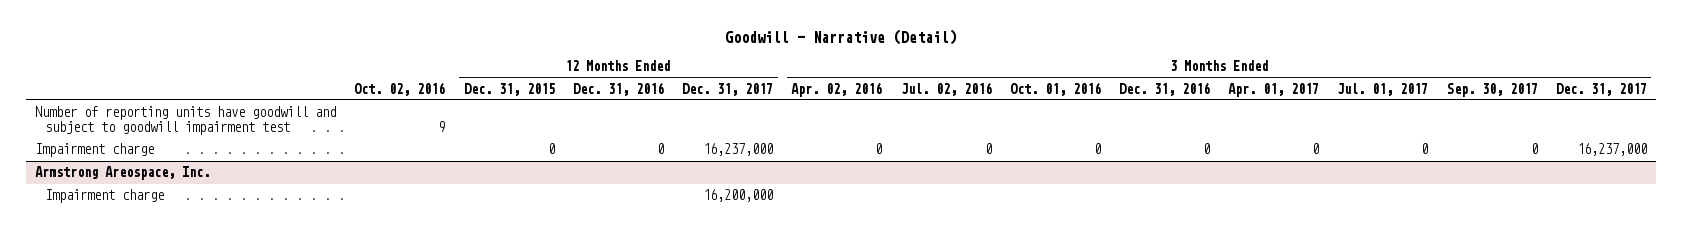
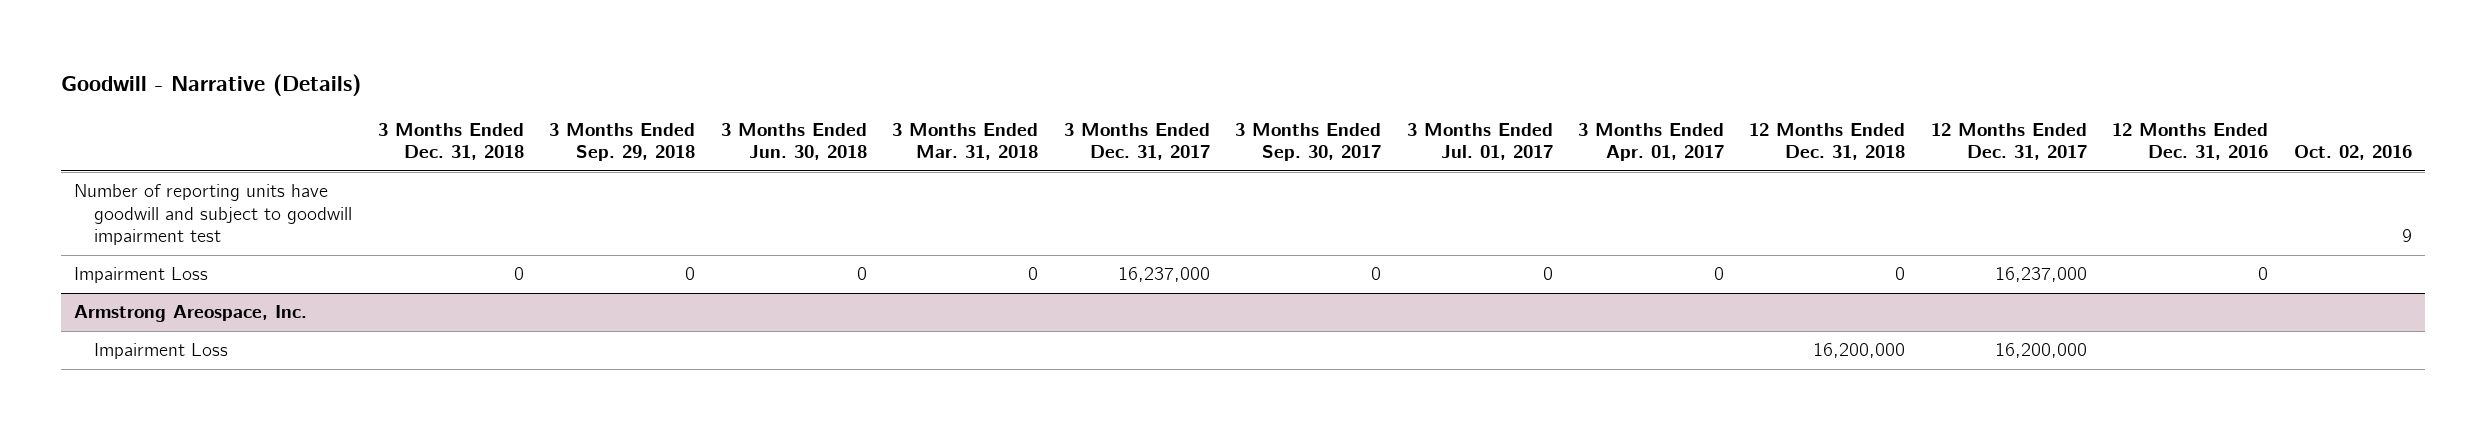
[725,29,958,46] Goodwill - Narrative (Detail) -> [61,74,362,97] Goodwill - Narrative (Details)
[463,82,555,96] Dec. 31, 2015 -> none
[791,81,883,97] Apr. 02, 2016 -> none
[900,81,992,96] Jul. 02, 2016 -> none
[1009,81,1101,96] Oct. 01, 2016 -> none
[1118,81,1210,96] Dec. 31, 2016 -> none
none -> [377,122,524,161] 3 Months Ended Dec. 31, 2018
none -> [549,122,696,162] 3 Months Ended Sep. 29, 2018
none -> [720,122,867,161] 3 Months Ended Jun. 30, 2018
none -> [892,122,1039,161] 3 Months Ended Mar. 31, 2018
none -> [1749,122,1906,161] 12 Months Ended Dec. 31, 2018
[35,143,155,158] Impairment charge -> [74,267,209,284] Impairment Loss
[45,189,165,204] Impairment charge -> [94,343,229,360] Impairment Loss

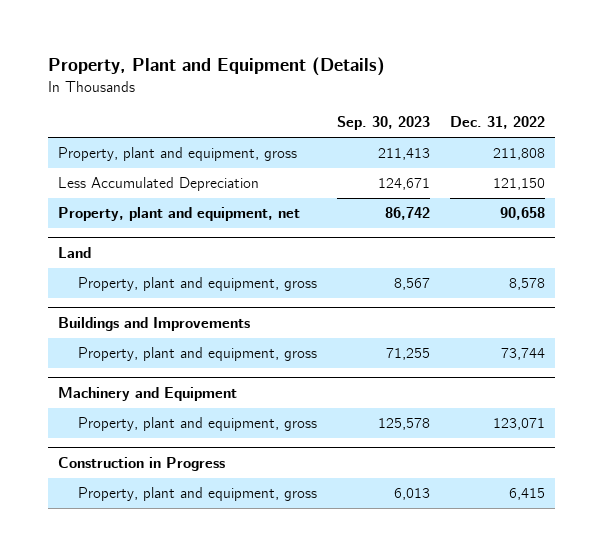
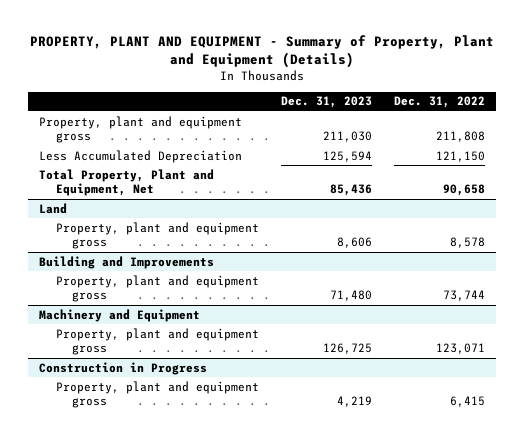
[47,57,385,77] Property, Plant and Equipment (Details) -> [29,34,494,69] PROPERTY, PLANT AND EQUIPMENT - Summary of Property, Plant and Equipment (Details)
[336,116,430,131] Sep. 30, 2023 -> none
none -> [280,96,372,109] Dec. 31, 2023
[57,147,297,162] Property, plant and equipment, gross -> [38,115,242,144] Property, plant and equipment gross
[57,207,300,222] Property, plant and equipment, net -> [38,168,214,197] Total Property, Plant and Equipment, Net
[78,277,318,292] Property, plant and equipment, gross -> [55,221,259,250] Property, plant and equipment gross
[57,317,250,332] Buildings and Improvements -> [38,255,214,269] Building and Improvements
[78,347,318,362] Property, plant and equipment, gross -> [55,274,259,303] Property, plant and equipment gross
[78,417,318,432] Property, plant and equipment, gross -> [55,327,259,356] Property, plant and equipment gross
[78,487,318,502] Property, plant and equipment, gross -> [55,380,259,409] Property, plant and equipment gross

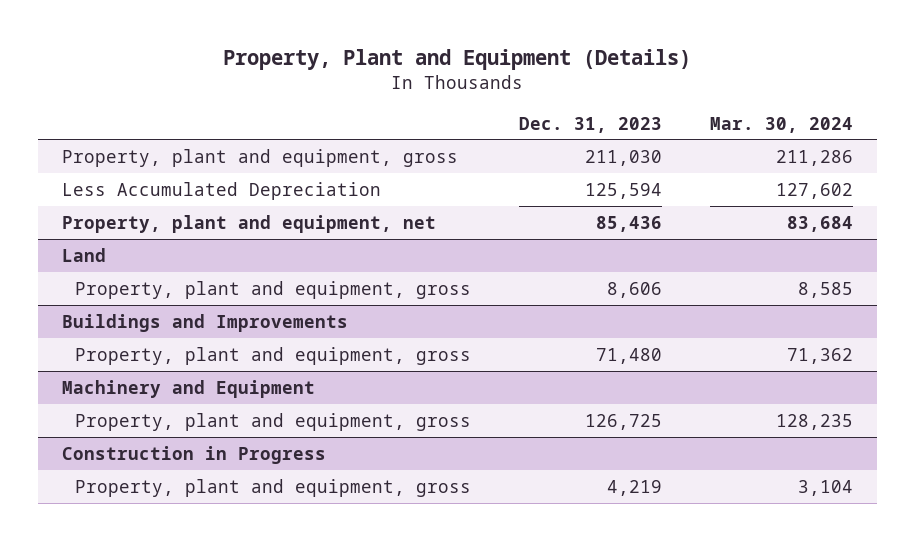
[29,34,494,69] PROPERTY, PLANT AND EQUIPMENT - Summary of Property, Plant and Equipment (Details) -> [223,49,692,71] Property, Plant and Equipment (Details)
[393,96,485,109] Dec. 31, 2022 -> none
none -> [710,116,854,133] Mar. 30, 2024
[38,115,242,144] Property, plant and equipment gross -> [61,148,458,167] Property, plant and equipment, gross
[38,168,214,197] Total Property, Plant and Equipment, Net -> [61,214,436,233] Property, plant and equipment, net
[55,221,259,250] Property, plant and equipment gross -> [75,280,472,299] Property, plant and equipment, gross
[38,255,214,269] Building and Improvements -> [61,313,348,332] Buildings and Improvements
[55,274,259,303] Property, plant and equipment gross -> [75,346,472,365] Property, plant and equipment, gross
[55,327,259,356] Property, plant and equipment gross -> [75,412,472,431] Property, plant and equipment, gross
[55,380,259,409] Property, plant and equipment gross -> [75,478,472,497] Property, plant and equipment, gross

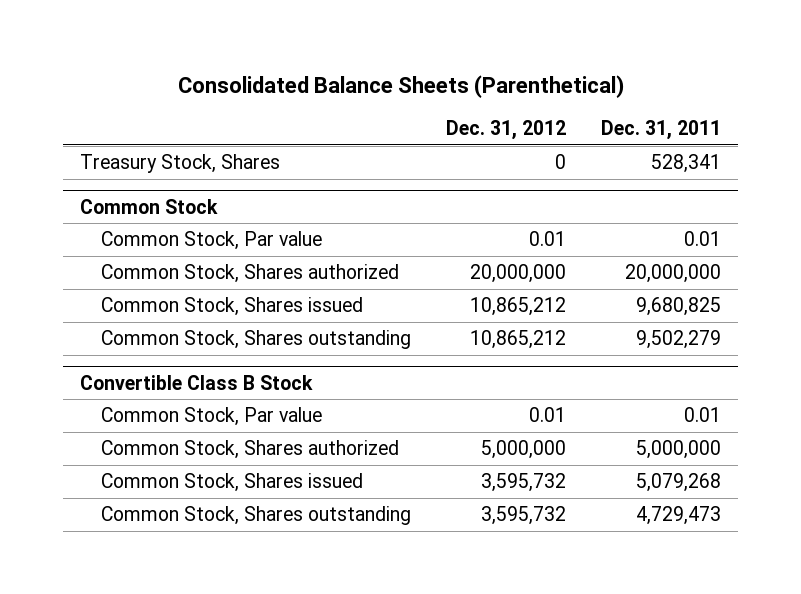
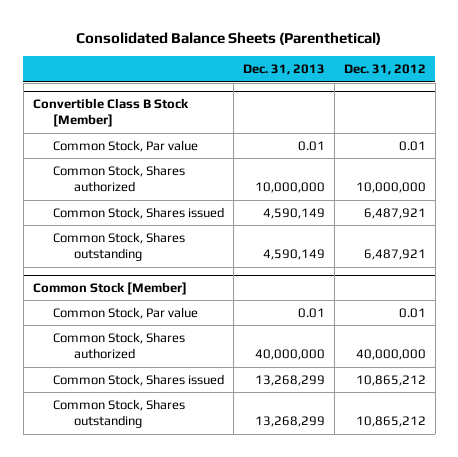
[600,120,721,141] Dec. 31, 2011 -> none
none -> [243,64,326,76] Dec. 31, 2013
[80,154,281,174] Treasury Stock, Shares -> none
[80,198,219,214] Common Stock -> none
none -> [32,97,189,128] Convertible Class B Stock [Member]
[469,264,566,284] 20,000,000 -> [355,182,426,194] 10,000,000
none -> [53,206,225,219] Common Stock, Shares issued
none -> [53,231,186,262] Common Stock, Shares outstanding
none -> [32,281,187,295] Common Stock [Member]
none -> [53,306,199,319] Common Stock, Par value
none -> [53,331,186,360] Common Stock, Shares authorized
[80,374,314,390] Convertible Class B Stock -> none
[100,407,322,427] Common Stock, Par value -> none
[100,440,399,460] Common Stock, Shares authorized -> none
[100,473,363,493] Common Stock, Shares issued -> none
[100,506,411,526] Common Stock, Shares outstanding -> none

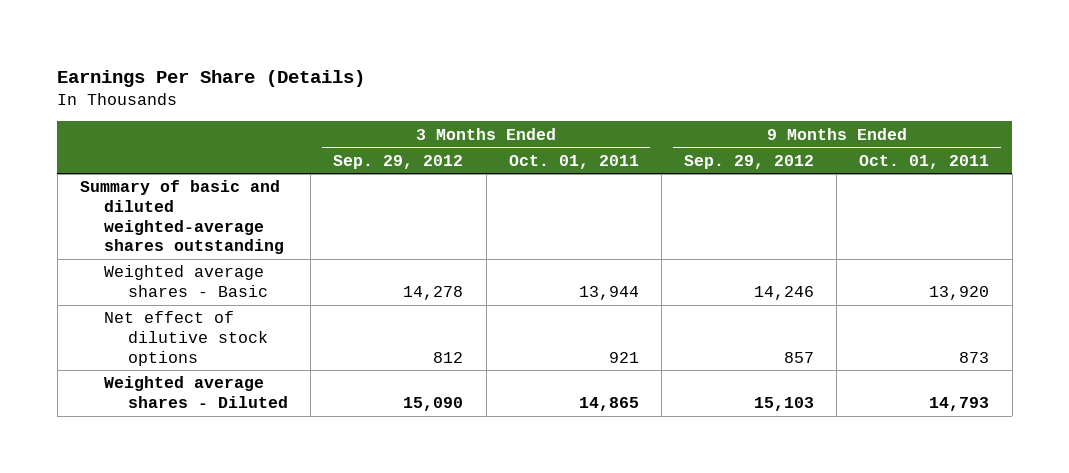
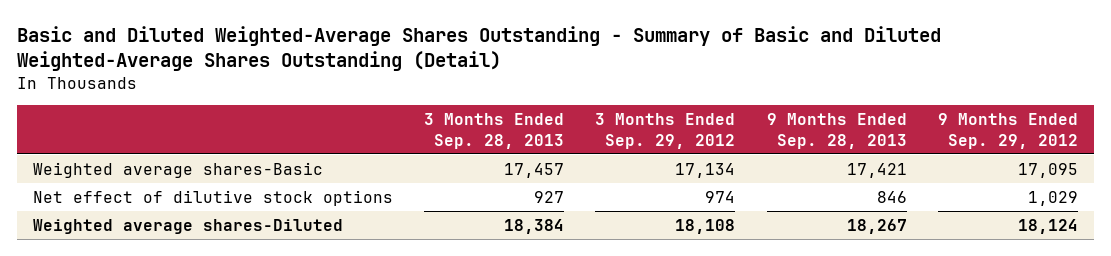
[57,69,366,87] Earnings Per Share (Details) -> [17,26,942,72] Basic and Diluted Weighted-Average Shares Outstanding - Summary of Basic and Diluted Weighted-Average Shares Outstanding (Detail)
[508,154,639,169] Oct. 01, 2011 -> none
[859,154,990,169] Oct. 01, 2011 -> none
none -> [424,113,565,149] 3 Months Ended Sep. 28, 2013
none -> [766,113,907,149] 9 Months Ended Sep. 28, 2013
[79,180,284,255] Summary of basic and diluted weighted-average shares outstanding -> none
[103,265,269,298] Weighted average shares - Basic -> [32,161,323,178] Weighted average shares-Basic
[403,286,464,301] 14,278 -> [675,162,736,178] 17,134
[754,286,815,301] 14,246 -> [1017,162,1078,178] 17,095
[433,351,464,363] 812 -> [705,190,736,203] 974
[784,351,815,363] 857 -> [1027,190,1078,206] 1,029
[103,376,289,409] Weighted average shares - Diluted -> [32,218,343,234] Weighted average shares-Diluted
[403,397,464,412] 15,090 -> [675,218,736,234] 18,108
[754,397,815,412] 15,103 -> [1017,218,1078,234] 18,124

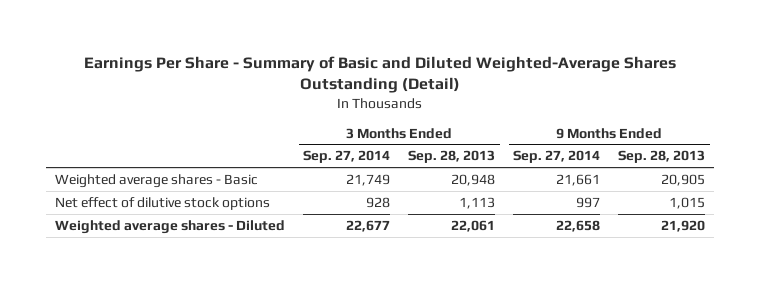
[17,26,942,72] Basic and Diluted Weighted-Average Shares Outstanding - Summary of Basic and Diluted Weighted-Average Shares Outstanding (Detail) -> [84,55,677,94] Earnings Per Share - Summary of Basic and Diluted Weighted-Average Shares Outstanding (Detail)
[595,113,736,149] 3 Months Ended Sep. 29, 2012 -> none
[937,113,1078,149] 9 Months Ended Sep. 29, 2012 -> none
none -> [303,150,391,164] Sep. 27, 2014
none -> [513,150,601,164] Sep. 27, 2014
[32,161,323,178] Weighted average shares-Basic -> [55,173,259,188] Weighted average shares - Basic
[504,162,565,178] 17,457 -> [451,173,496,186] 20,948
[846,162,907,178] 17,421 -> [661,173,706,186] 20,905
[534,190,565,203] 927 -> [459,196,496,209] 1,113
[876,190,907,203] 846 -> [669,196,706,209] 1,015
[32,218,343,234] Weighted average shares-Diluted -> [55,219,286,234] Weighted average shares - Diluted
[504,218,565,234] 18,384 -> [451,219,496,232] 22,061
[846,218,907,234] 18,267 -> [661,219,706,232] 21,920

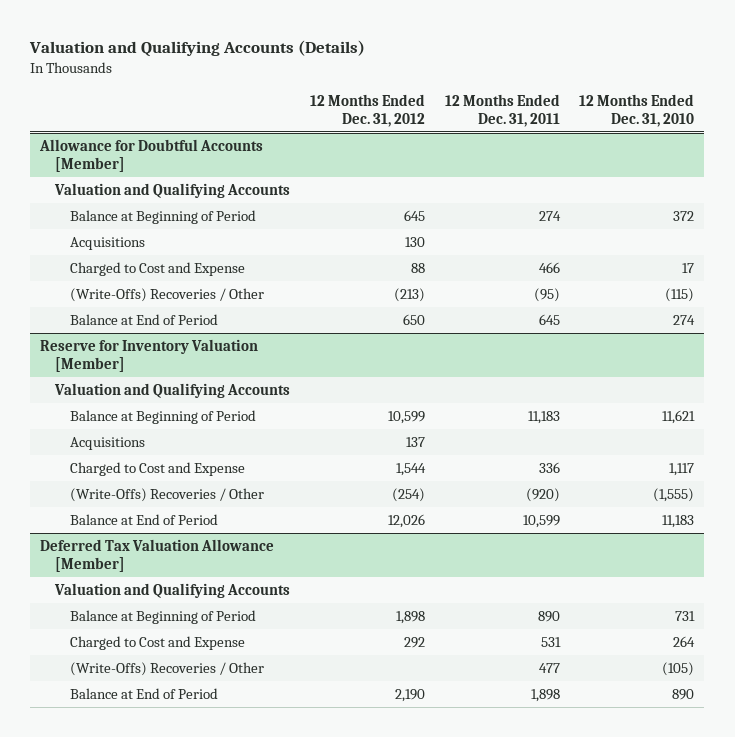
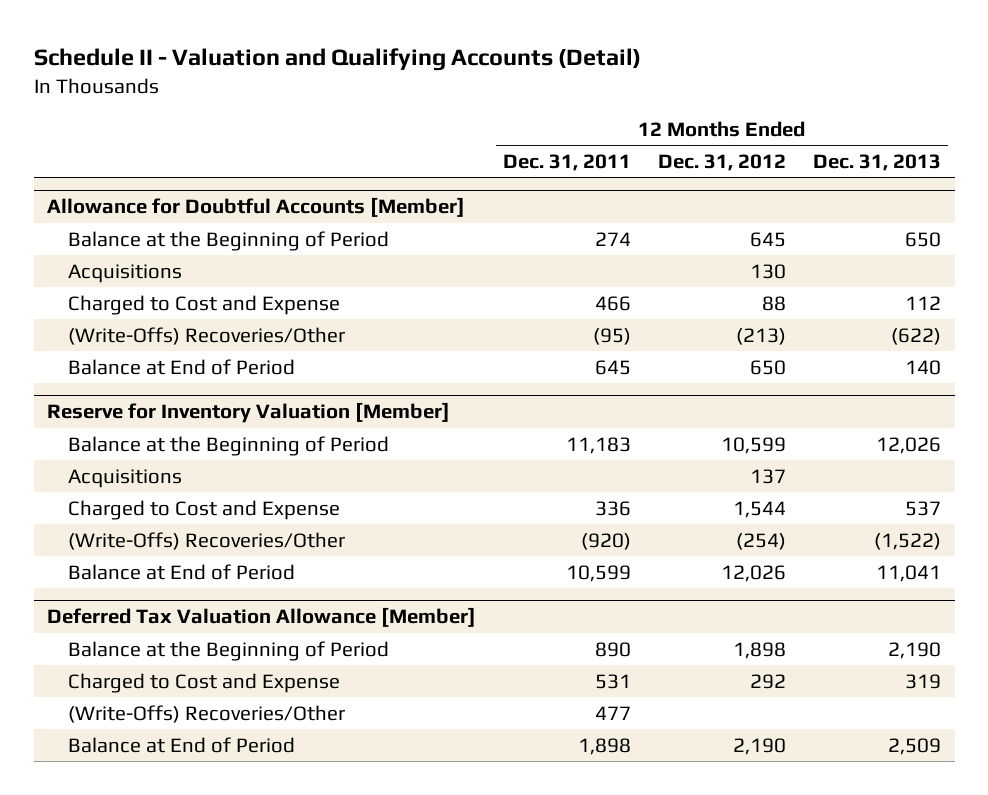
[29,40,366,58] Valuation and Qualifying Accounts (Details) -> [33,48,641,72] Schedule II - Valuation and Qualifying Accounts (Detail)
[579,93,695,128] 12 Months Ended Dec. 31, 2010 -> none
none -> [813,154,942,172] Dec. 31, 2013
[53,182,290,198] Valuation and Qualifying Accounts -> none
[69,209,256,224] Balance at Beginning of Period -> [67,230,389,251] Balance at the Beginning of Period
[69,287,264,302] (Write-Offs) Recoveries / Other -> [67,326,345,345] (Write-Offs) Recoveries/Other
[53,382,290,398] Valuation and Qualifying Accounts -> none
[69,409,256,424] Balance at Beginning of Period -> [67,435,389,456] Balance at the Beginning of Period
[69,487,264,502] (Write-Offs) Recoveries / Other -> [67,531,345,550] (Write-Offs) Recoveries/Other
[53,582,290,598] Valuation and Qualifying Accounts -> none
[69,609,256,624] Balance at Beginning of Period -> [67,640,389,661] Balance at the Beginning of Period
[69,661,264,676] (Write-Offs) Recoveries / Other -> [67,704,345,723] (Write-Offs) Recoveries/Other

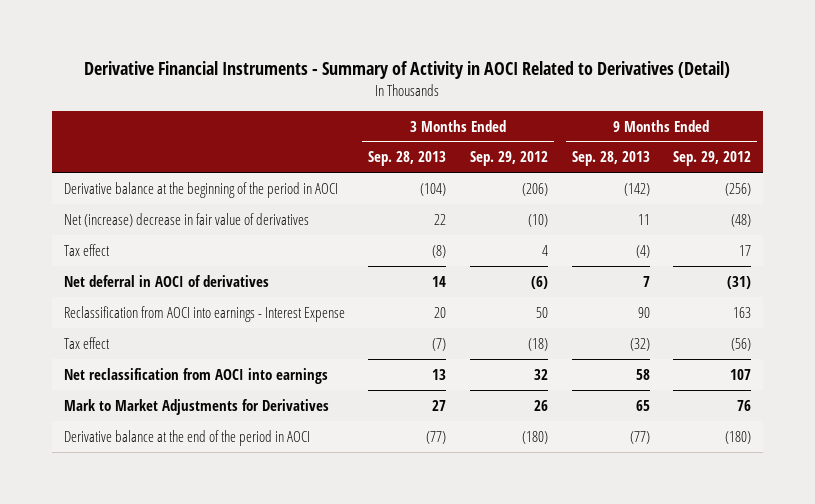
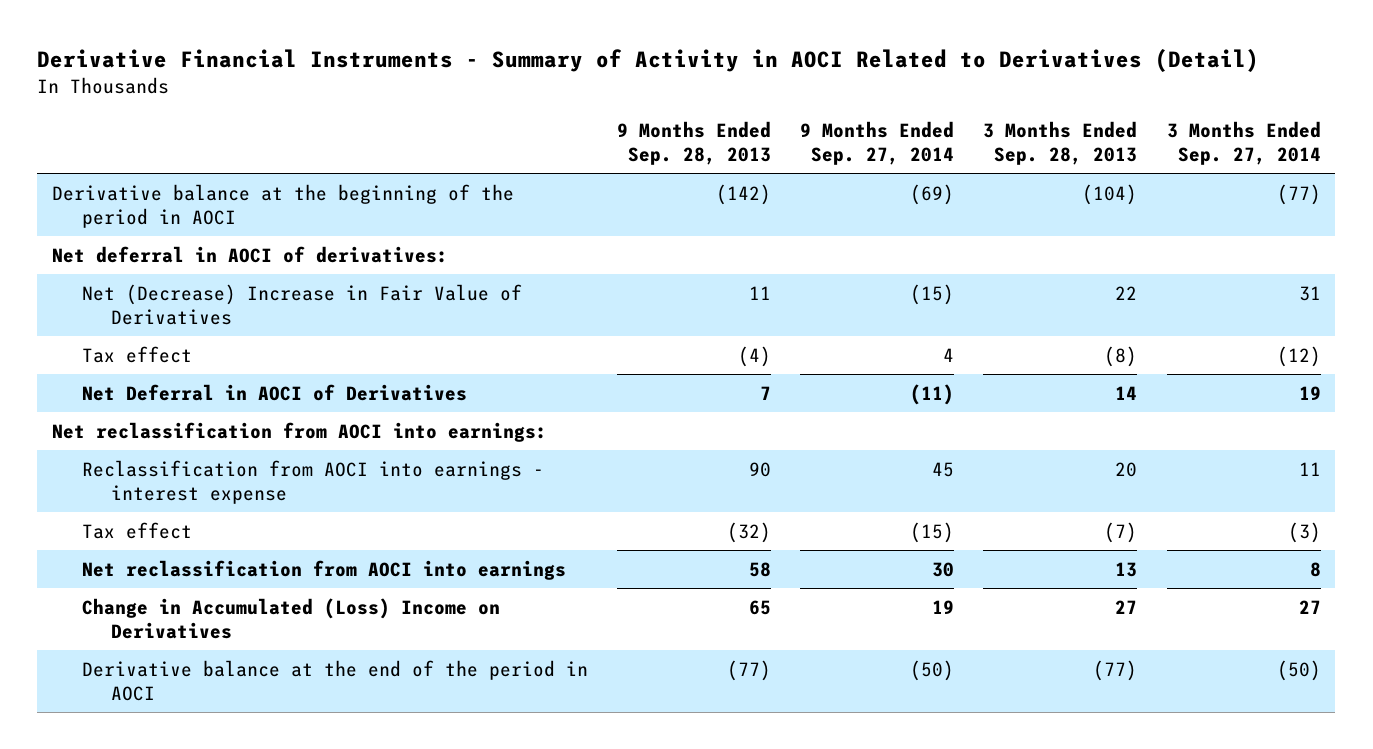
[469,151,548,167] Sep. 29, 2012 -> none
[673,151,752,167] Sep. 29, 2012 -> none
none -> [800,121,955,166] 9 Months Ended Sep. 27, 2014
none -> [1166,121,1321,166] 3 Months Ended Sep. 27, 2014
none -> [52,245,449,263] Net deferral in AOCI of derivatives:
[63,212,309,227] Net (increase) decrease in fair value of derivatives -> [81,283,522,325] Net (Decrease) Increase in Fair Value of Derivatives
[63,274,269,287] Net deferral in AOCI of derivatives -> [81,383,467,401] Net Deferral in AOCI of Derivatives
none -> [52,421,548,442] Net reclassification from AOCI into earnings:
[63,305,345,322] Reclassification from AOCI into earnings - Interest Expense -> [81,459,544,504] Reclassification from AOCI into earnings - interest expense
[63,398,329,415] Mark to Market Adjustments for Derivatives -> [81,597,500,639] Change in Accumulated (Loss) Income on Derivatives

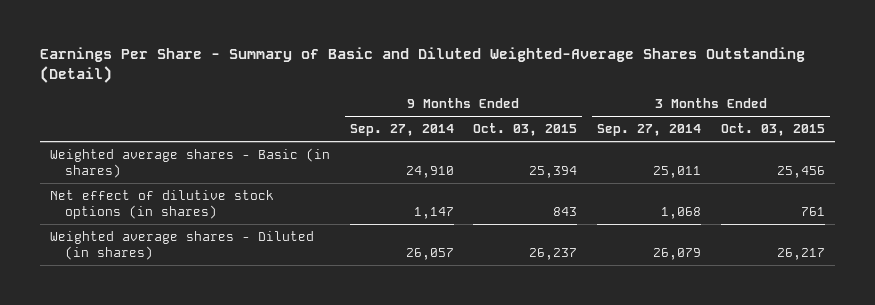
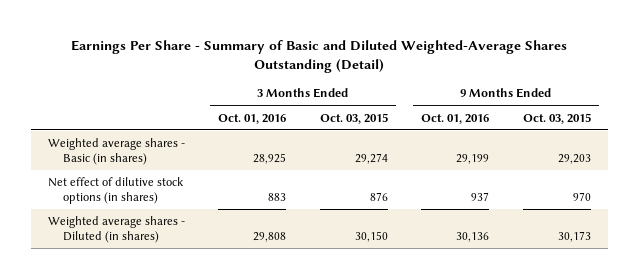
[349,124,454,137] Sep. 27, 2014 -> none
[597,124,702,137] Sep. 27, 2014 -> none
none -> [218,113,287,124] Oct. 01, 2016
none -> [421,113,490,124] Oct. 01, 2016
[529,165,578,178] 25,394 -> [557,154,591,165] 29,203
[776,165,825,178] 25,456 -> [354,153,388,165] 29,274
[553,206,578,216] 843 -> [572,192,591,202] 970
[800,206,825,216] 761 -> [369,192,388,202] 876
[529,247,578,260] 26,237 -> [557,231,591,243] 30,173
[776,247,825,260] 26,217 -> [354,231,388,243] 30,150

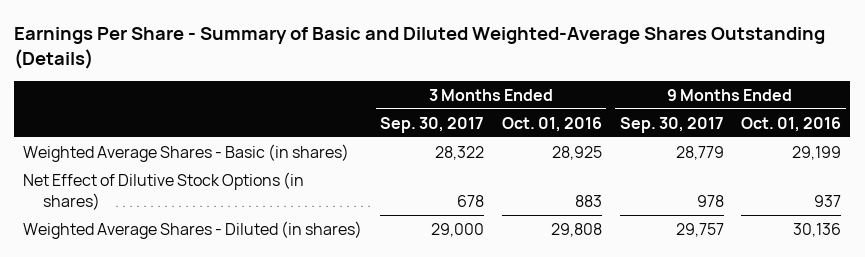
[71,39,568,74] Earnings Per Share - Summary of Basic and Diluted Weighted-Average Shares Outstanding (Detail) -> [14,26,826,69] Earnings Per Share - Summary of Basic and Diluted Weighted-Average Shares Outstanding (Details)
[319,112,388,124] Oct. 03, 2015 -> none
[522,112,591,124] Oct. 03, 2015 -> none
none -> [380,116,485,133] Sep. 30, 2017
none -> [619,116,724,133] Sep. 30, 2017
[47,138,185,166] Weighted average shares - Basic (in shares) -> [23,143,350,162] Weighted Average Shares - Basic (in shares)
[47,177,184,205] Net effect of dilutive stock options (in shares) -> [23,171,305,210] Net Effect of Dilutive Stock Options (in shares)
[47,216,185,244] Weighted average shares - Diluted (in shares) -> [23,220,363,239] Weighted Average Shares - Diluted (in shares)

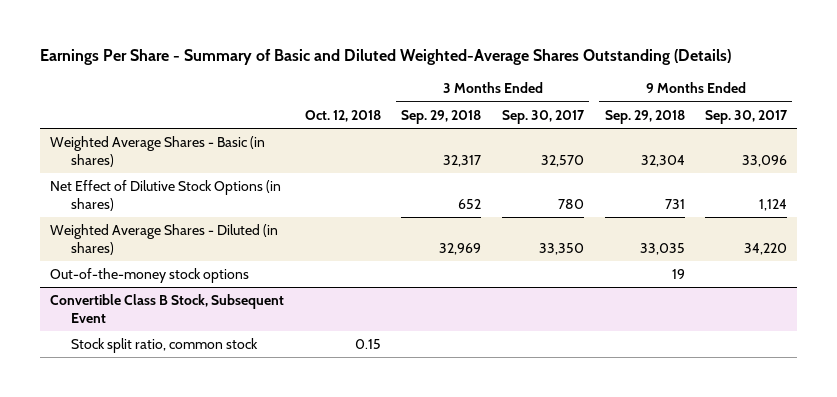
[501,116,602,132] Oct. 01, 2016 -> none
[741,116,842,132] Oct. 01, 2016 -> none
none -> [304,109,381,122] Oct. 12, 2018
none -> [401,109,482,124] Sep. 29, 2018
none -> [604,109,685,124] Sep. 29, 2018
[435,145,485,160] 28,322 -> [540,154,584,167] 32,570
[675,145,724,160] 28,779 -> [742,154,788,167] 33,096
[457,194,485,207] 678 -> [557,198,584,209] 780
[696,194,724,207] 978 -> [759,198,788,211] 1,124
[431,222,485,237] 29,000 -> [538,242,584,255] 33,350
[675,222,724,237] 29,757 -> [744,242,788,255] 34,220
none -> [50,268,250,284] Out-of-the-money stock options
none -> [50,294,285,323] Convertible Class B Stock, Subsequent Event
none -> [70,338,258,354] Stock split ratio, common stock

